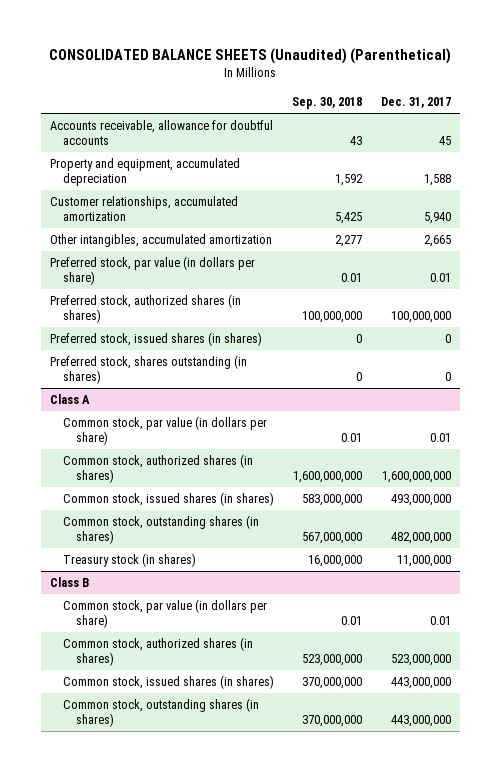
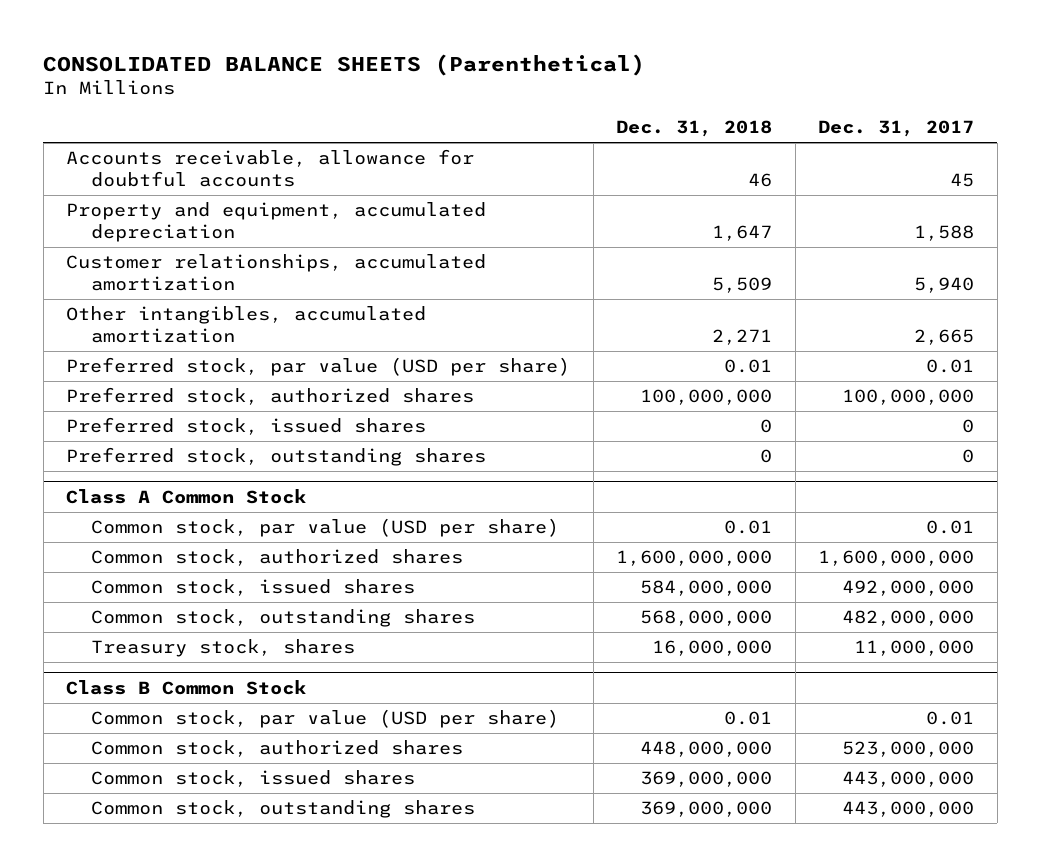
[49,48,452,65] CONSOLIDATED BALANCE SHEETS (Unaudited) (Parenthetical) -> [43,53,646,76] CONSOLIDATED BALANCE SHEETS (Parenthetical)
[292,96,363,109] Sep. 30, 2018 -> none
none -> [616,120,773,138] Dec. 31, 2018
[50,256,256,285] Preferred stock, par value (in dollars per share) -> [66,357,571,377] Preferred stock, par value (USD per share)
[50,294,242,323] Preferred stock, authorized shares (in shares) -> [66,387,475,406] Preferred stock, authorized shares
[50,332,263,347] Preferred stock, issued shares (in shares) -> [66,417,427,436] Preferred stock, issued shares
[50,355,248,384] Preferred stock, shares outstanding (in shares) -> [66,447,487,467] Preferred stock, outstanding shares
[50,394,91,405] Class A -> [66,489,307,505] Class A Common Stock
[63,416,268,445] Common stock, par value (in dollars per share) -> [90,518,559,538] Common stock, par value (USD per share)
[63,454,254,483] Common stock, authorized shares (in shares) -> [90,549,463,567] Common stock, authorized shares
[63,492,275,507] Common stock, issued shares (in shares) -> [90,579,415,597] Common stock, issued shares
[390,494,451,507] 493,000,000 -> [842,580,975,597] 492,000,000
[63,515,260,544] Common stock, outstanding shares (in shares) -> [90,609,475,628] Common stock, outstanding shares
[63,553,197,568] Treasury stock (in shares) -> [90,639,355,658] Treasury stock, shares
[50,577,90,588] Class B -> [66,680,307,696] Class B Common Stock
[63,599,268,628] Common stock, par value (in dollars per share) -> [90,709,559,729] Common stock, par value (USD per share)
[63,637,254,666] Common stock, authorized shares (in shares) -> [90,740,463,758] Common stock, authorized shares
[63,675,275,690] Common stock, issued shares (in shares) -> [90,770,415,788] Common stock, issued shares
[63,698,260,727] Common stock, outstanding shares (in shares) -> [90,800,475,819] Common stock, outstanding shares

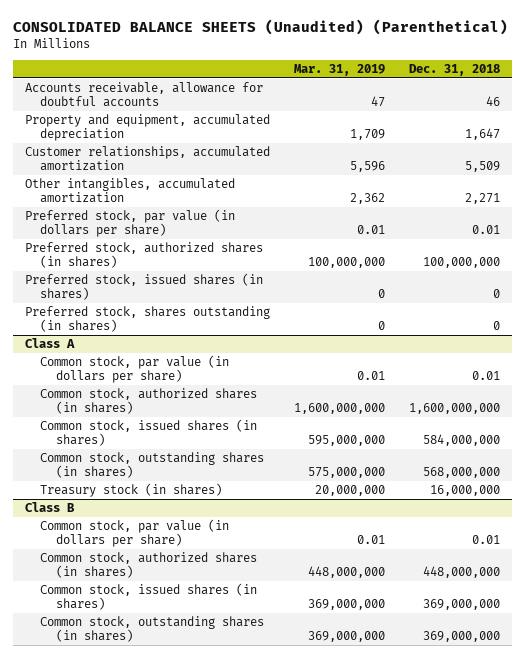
[43,53,646,76] CONSOLIDATED BALANCE SHEETS (Parenthetical) -> [13,18,509,35] CONSOLIDATED BALANCE SHEETS (Unaudited) (Parenthetical)
[818,120,975,138] Dec. 31, 2017 -> none
none -> [293,63,385,76] Mar. 31, 2019
[66,357,571,377] Preferred stock, par value (USD per share) -> [24,209,235,238] Preferred stock, par value (in dollars per share)
[66,387,475,406] Preferred stock, authorized shares -> [24,242,263,269] Preferred stock, authorized shares (in shares)
[66,417,427,436] Preferred stock, issued shares -> [24,273,263,301] Preferred stock, issued shares (in shares)
[66,447,487,467] Preferred stock, outstanding shares -> [24,306,270,333] Preferred stock, shares outstanding (in shares)
[66,489,307,505] Class A Common Stock -> [24,338,75,349] Class A
[90,518,559,538] Common stock, par value (USD per share) -> [40,355,230,384] Common stock, par value (in dollars per share)
[90,549,463,567] Common stock, authorized shares -> [40,388,258,415] Common stock, authorized shares (in shares)
[90,579,415,597] Common stock, issued shares -> [40,419,258,447] Common stock, issued shares (in shares)
[90,609,475,628] Common stock, outstanding shares -> [40,452,265,479] Common stock, outstanding shares (in shares)
[90,639,355,658] Treasury stock, shares -> [40,483,223,498] Treasury stock (in shares)
[66,680,307,696] Class B Common Stock -> [24,502,75,513] Class B
[90,709,559,729] Common stock, par value (USD per share) -> [40,519,230,548] Common stock, par value (in dollars per share)
[90,740,463,758] Common stock, authorized shares -> [40,552,258,579] Common stock, authorized shares (in shares)
[90,770,415,788] Common stock, issued shares -> [40,583,258,611] Common stock, issued shares (in shares)
[90,800,475,819] Common stock, outstanding shares -> [40,616,265,643] Common stock, outstanding shares (in shares)

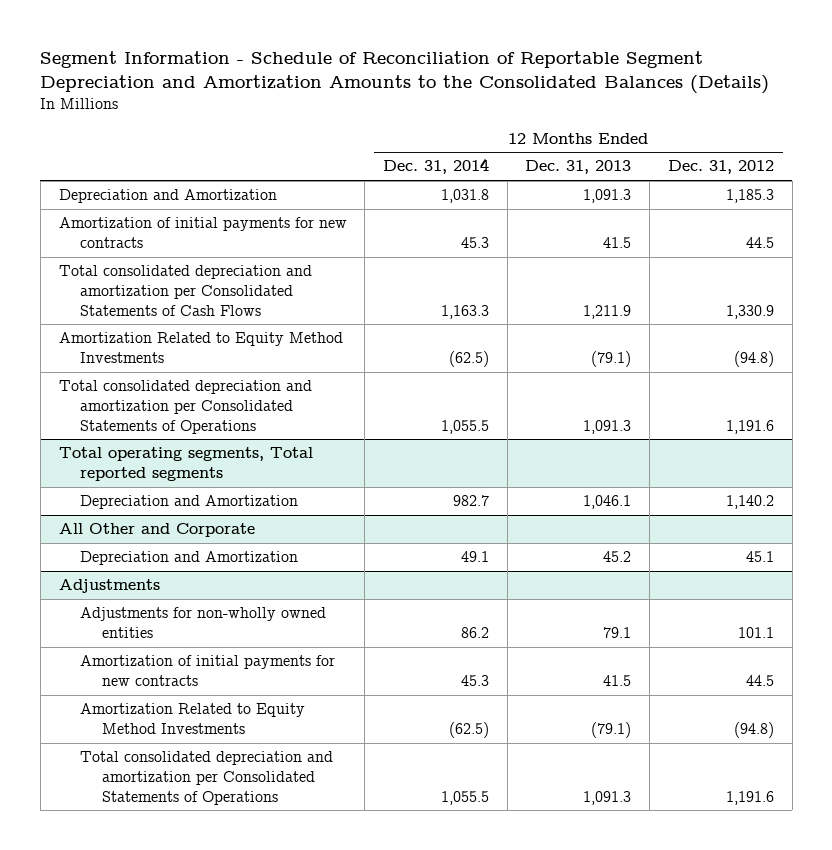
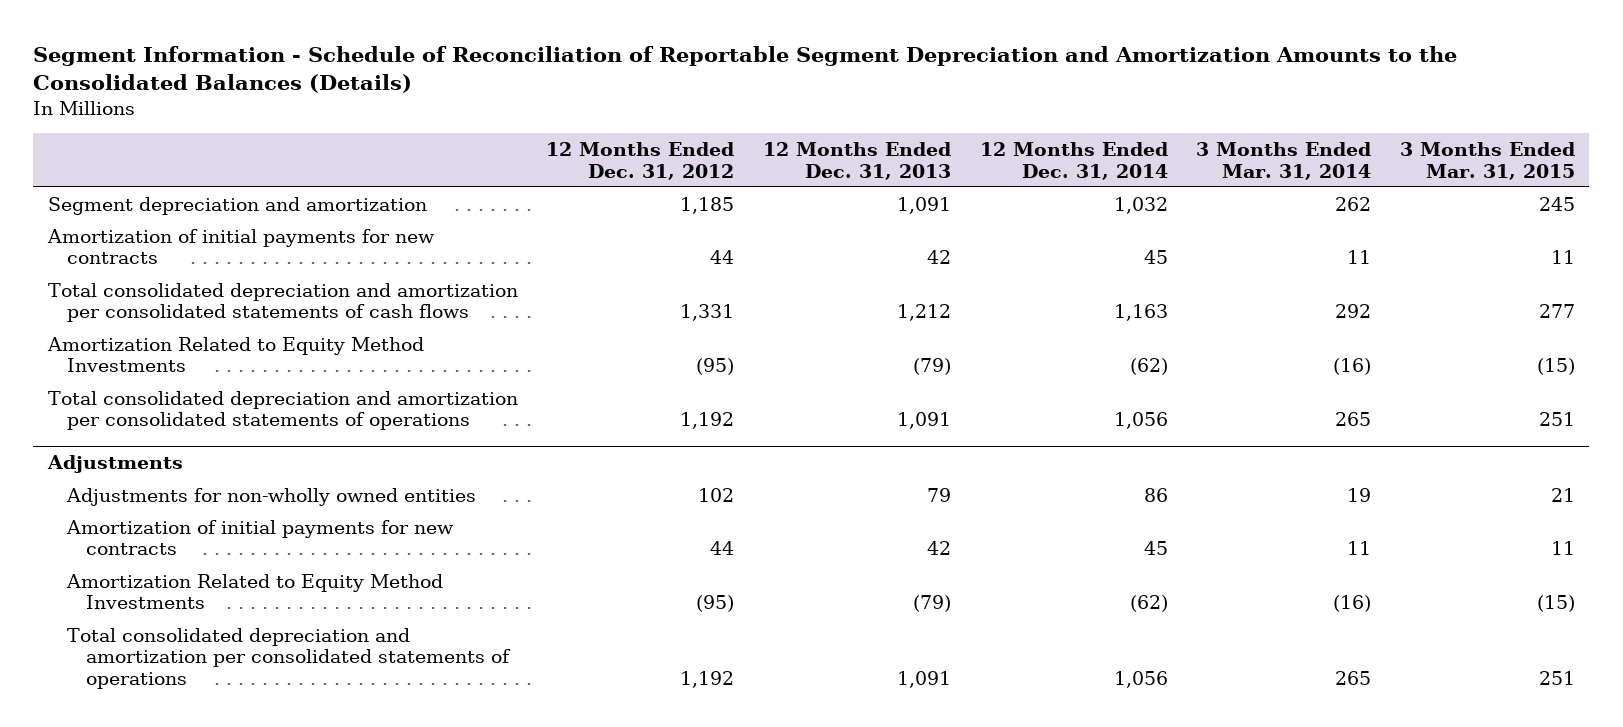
none -> [1196,141,1372,180] 3 Months Ended Mar. 31, 2014
none -> [1400,141,1576,180] 3 Months Ended Mar. 31, 2015
[58,447,313,482] Total operating segments, Total reported segments -> none
[80,495,299,510] Depreciation and Amortization -> none
[58,523,255,538] All Other and Corporate -> none
[80,551,299,566] Depreciation and Amortization -> none
[58,189,277,204] Depreciation and Amortization -> [47,196,427,215] Segment depreciation and amortization
[440,189,489,204] 1,031.8 -> [1113,196,1168,214] 1,032
[583,189,632,204] 1,091.3 -> [897,196,952,214] 1,091
[725,189,774,204] 1,185.3 -> [680,196,735,214] 1,185
[460,237,489,249] 45.3 -> [1143,250,1168,265] 45
[603,237,632,249] 41.5 -> [927,250,952,265] 42
[745,237,774,249] 44.5 -> [710,250,735,265] 44
[58,265,312,316] Total consolidated depreciation and amortization per Consolidated Statements of Cash Flows -> [47,282,518,323] Total consolidated depreciation and amortization per consolidated statements of cash flows
[440,304,489,319] 1,163.3 -> [1113,304,1168,322] 1,163
[583,304,632,319] 1,211.9 -> [897,304,952,322] 1,212
[725,304,774,319] 1,330.9 -> [680,304,735,322] 1,331
[448,351,489,368] (62.5) -> [1129,358,1168,376] (62)
[591,351,632,368] (79.1) -> [913,358,952,376] (79)
[733,351,774,368] (94.8) -> [696,358,735,376] (95)
[58,380,312,434] Total consolidated depreciation and amortization per Consolidated Statements of Operations -> [47,390,518,431] Total consolidated depreciation and amortization per consolidated statements of operations
[440,419,489,434] 1,055.5 -> [1113,412,1168,430] 1,056
[583,419,632,434] 1,091.3 -> [897,412,952,430] 1,091
[725,419,774,434] 1,191.6 -> [680,412,735,430] 1,192
[460,627,489,639] 86.2 -> [1143,487,1168,502] 86
[603,627,632,639] 79.1 -> [927,487,952,502] 79
[737,627,774,639] 101.1 -> [698,487,735,502] 102
[460,675,489,687] 45.3 -> [1143,541,1168,556] 45
[603,675,632,687] 41.5 -> [927,541,952,556] 42
[745,675,774,687] 44.5 -> [710,541,735,556] 44
[448,722,489,739] (62.5) -> [1129,595,1168,613] (62)
[591,722,632,739] (79.1) -> [913,595,952,613] (79)
[733,722,774,739] (94.8) -> [696,595,735,613] (95)
[80,751,334,805] Total consolidated depreciation and amortization per Consolidated Statements of Operations -> [67,627,512,690] Total consolidated depreciation and amortization per consolidated statements of operations
[440,790,489,805] 1,055.5 -> [1113,671,1168,689] 1,056
[583,790,632,805] 1,091.3 -> [897,671,952,689] 1,091
[725,790,774,805] 1,191.6 -> [680,671,735,689] 1,192

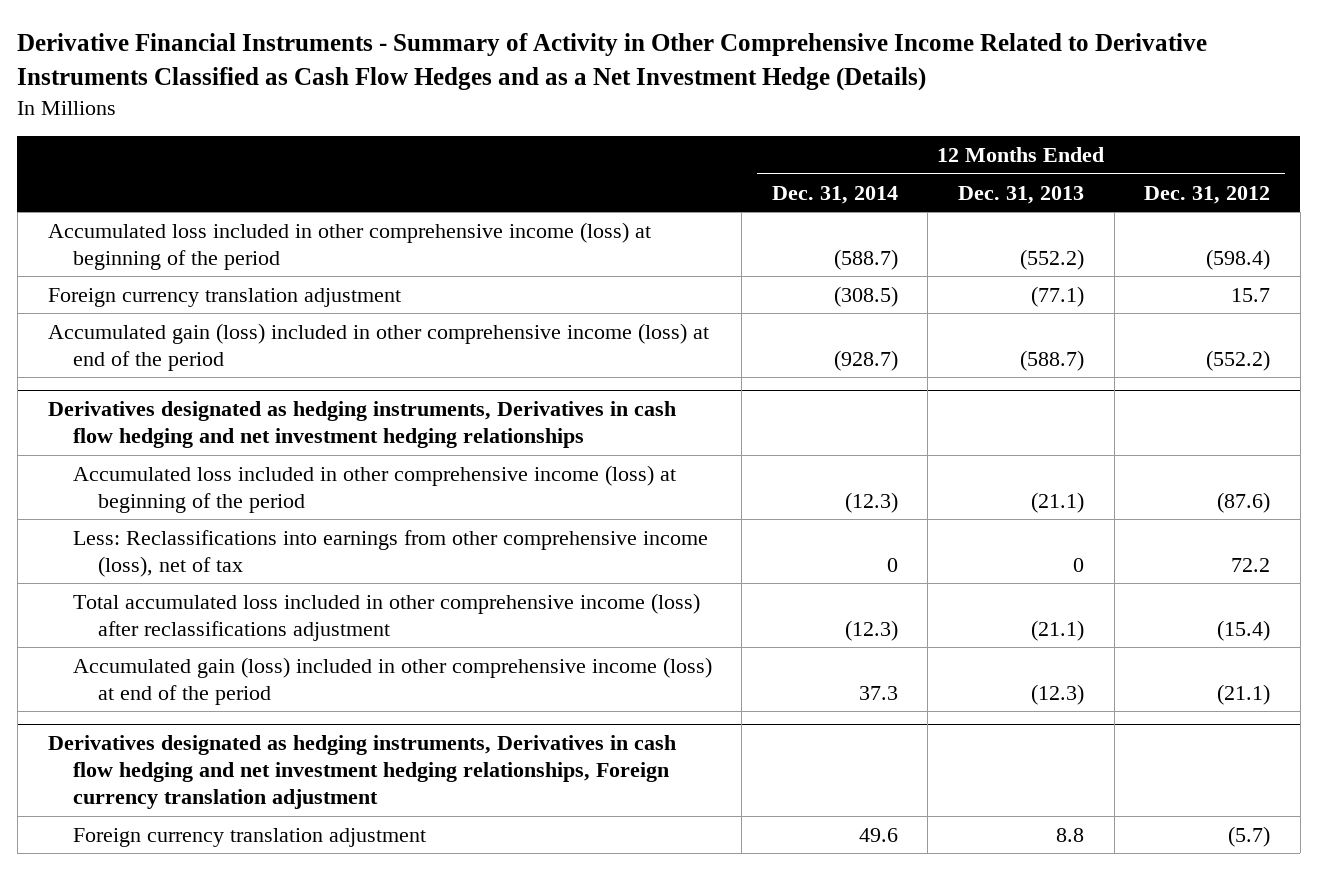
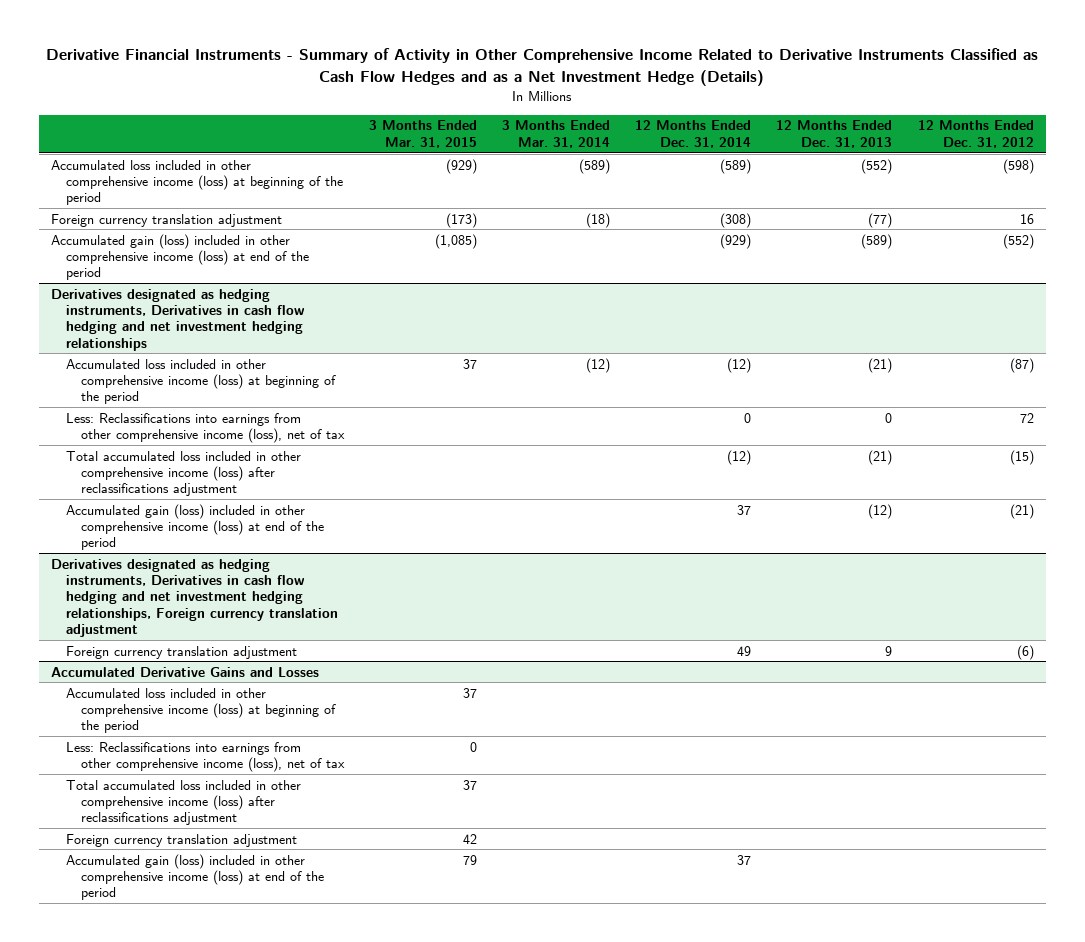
none -> [368,120,477,148] 3 Months Ended Mar. 31, 2015
none -> [502,120,611,148] 3 Months Ended Mar. 31, 2014
[833,248,898,270] (588.7) -> [720,158,752,174] (589)
[1019,248,1084,270] (552.2) -> [861,158,893,174] (552)
[1206,248,1271,270] (598.4) -> [1002,158,1034,174] (598)
[833,285,898,307] (308.5) -> [720,212,752,228] (308)
[1030,285,1084,307] (77.1) -> [868,212,893,228] (77)
[1231,287,1271,302] 15.7 -> [1019,213,1034,224] 16
[833,349,898,371] (928.7) -> [720,233,752,249] (929)
[1019,349,1084,371] (588.7) -> [861,233,893,249] (589)
[1206,349,1271,371] (552.2) -> [1002,233,1034,249] (552)
[844,491,898,513] (12.3) -> [727,357,752,373] (12)
[1030,491,1084,513] (21.1) -> [868,357,893,373] (21)
[1217,491,1271,513] (87.6) -> [1009,357,1034,373] (87)
[1231,557,1271,572] 72.2 -> [1019,412,1034,423] 72
[844,619,898,641] (12.3) -> [727,449,752,465] (12)
[1030,619,1084,641] (21.1) -> [868,449,893,465] (21)
[1217,619,1271,641] (15.4) -> [1009,449,1034,465] (15)
[858,685,898,700] 37.3 -> [737,504,752,515] 37
[1030,683,1084,705] (12.3) -> [868,503,893,519] (12)
[1217,683,1271,705] (21.1) -> [1009,503,1034,519] (21)
[858,827,898,842] 49.6 -> [737,645,752,656] 49
[1055,827,1084,842] 8.8 -> [885,645,893,656] 9
[1228,825,1271,847] (5.7) -> [1016,644,1034,660] (6)
none -> [51,666,320,677] Accumulated Derivative Gains and Losses
none -> [65,687,336,734] Accumulated loss included in other comprehensive income (loss) at beginning of the period
none -> [65,741,345,772] Less: Reclassifications into earnings from other comprehensive income (loss), net of tax
none -> [65,779,301,826] Total accumulated loss included in other comprehensive income (loss) after reclassifications adjustment
none -> [65,833,297,847] Foreign currency translation adjustment
none -> [65,853,324,901] Accumulated gain (loss) included in other comprehensive income (loss) at end of the period

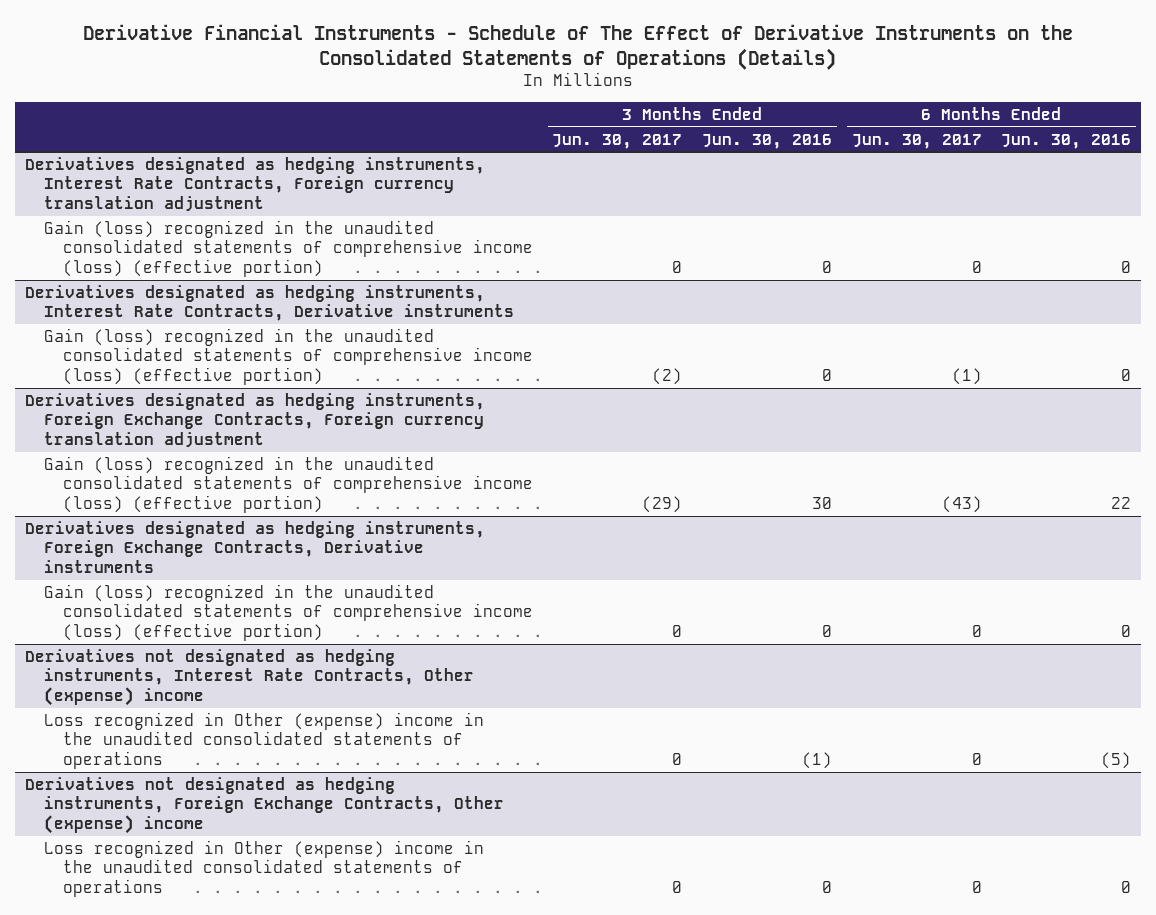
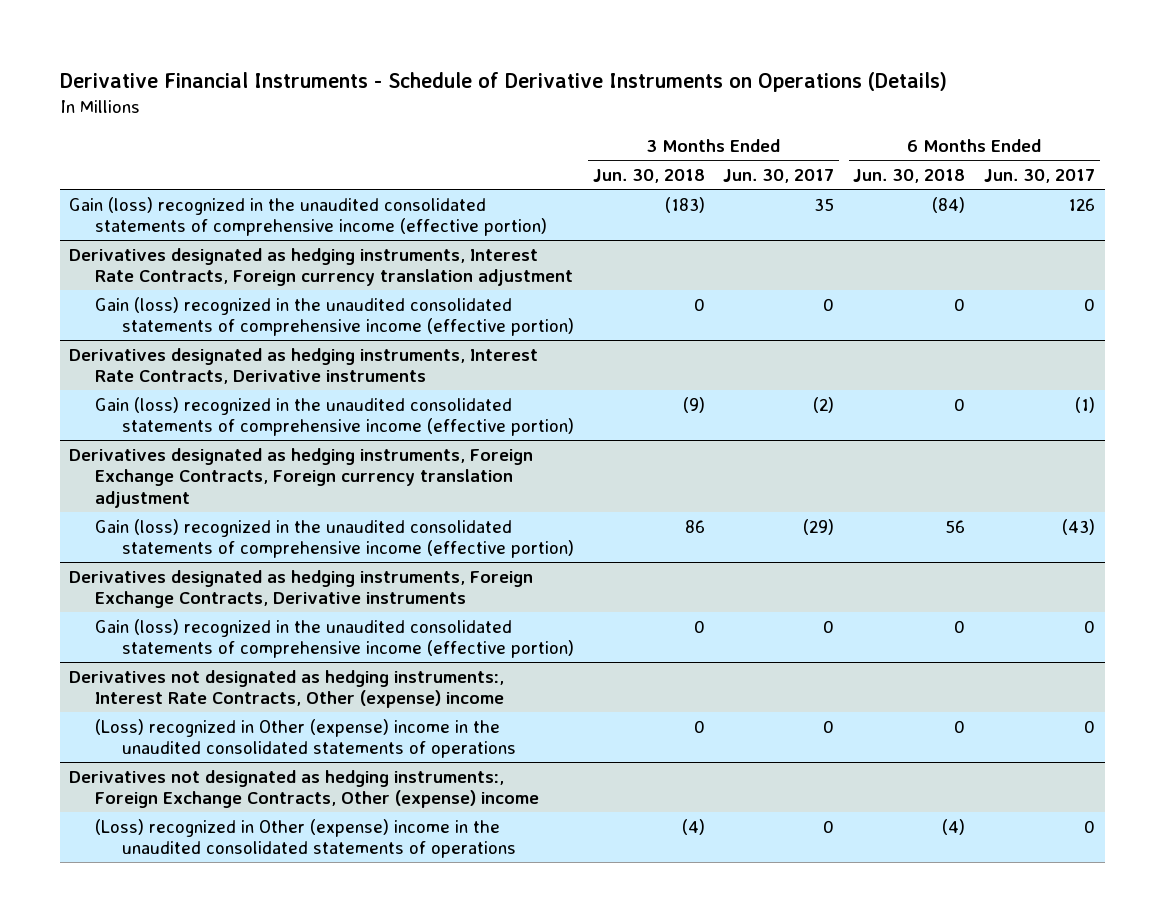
[82,23,1073,70] Derivative Financial Instruments - Schedule of The Effect of Derivative Instruments on the Consolidated Statements of Operations (Details) -> [59,72,947,93] Derivative Financial Instruments - Schedule of Derivative Instruments on Operations (Details)
[702,133,833,149] Jun. 30, 2016 -> none
[1001,133,1132,149] Jun. 30, 2016 -> none
none -> [592,168,705,183] Jun. 30, 2018
none -> [853,168,966,183] Jun. 30, 2018
none -> [69,196,548,237] Gain (loss) recognized in the unaudited consolidated statements of comprehensive income (effective portion)
[43,219,533,277] Gain (loss) recognized in the unaudited consolidated statements of comprehensive income (loss) (effective portion) -> [95,296,574,337] Gain (loss) recognized in the unaudited consolidated statements of comprehensive income (effective portion)
[43,327,533,385] Gain (loss) recognized in the unaudited consolidated statements of comprehensive income (loss) (effective portion) -> [95,396,574,437] Gain (loss) recognized in the unaudited consolidated statements of comprehensive income (effective portion)
[43,455,533,513] Gain (loss) recognized in the unaudited consolidated statements of comprehensive income (loss) (effective portion) -> [95,518,574,559] Gain (loss) recognized in the unaudited consolidated statements of comprehensive income (effective portion)
[43,583,533,641] Gain (loss) recognized in the unaudited consolidated statements of comprehensive income (loss) (effective portion) -> [95,618,574,659] Gain (loss) recognized in the unaudited consolidated statements of comprehensive income (effective portion)
[24,648,474,706] Derivatives not designated as hedging instruments, Interest Rate Contracts, Other (expense) income -> [69,669,505,709] Derivatives not designated as hedging instruments:, Interest Rate Contracts, Other (expense) income
[43,711,484,769] Loss recognized in Other (expense) income in the unaudited consolidated statements of operations -> [95,718,516,759] (Loss) recognized in Other (expense) income in the unaudited consolidated statements of operations
[24,776,504,834] Derivatives not designated as hedging instruments, Foreign Exchange Contracts, Other (expense) income -> [69,769,540,809] Derivatives not designated as hedging instruments:, Foreign Exchange Contracts, Other (expense) income
[43,839,484,897] Loss recognized in Other (expense) income in the unaudited consolidated statements of operations -> [95,818,516,859] (Loss) recognized in Other (expense) income in the unaudited consolidated statements of operations

